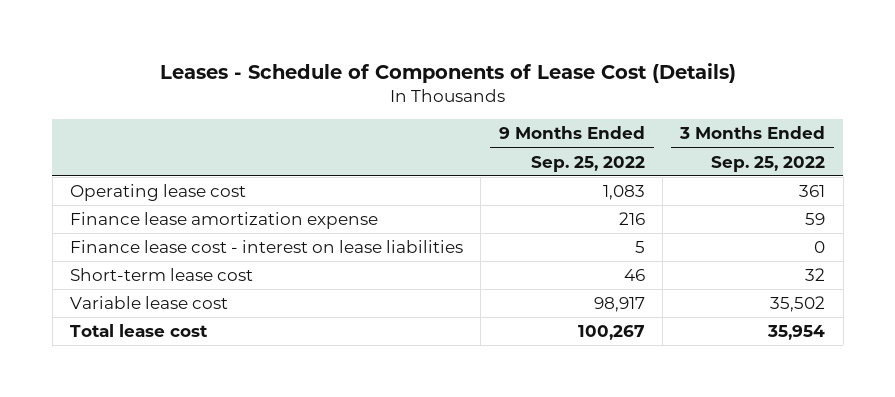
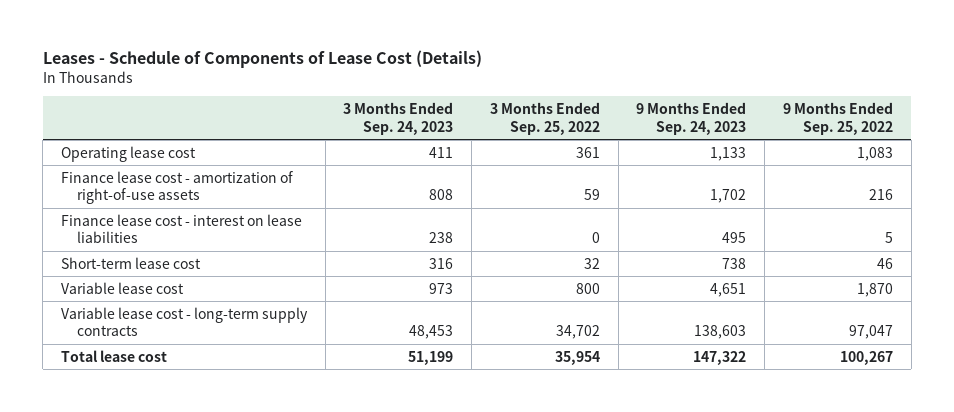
none -> [343,102,454,135] 3 Months Ended Sep. 24, 2023
none -> [636,102,747,135] 9 Months Ended Sep. 24, 2023
[70,212,379,230] Finance lease amortization expense -> [60,170,293,205] Finance lease cost - amortization of right-of-use assets
[593,297,645,313] 98,917 -> [856,282,893,297] 1,870
[770,296,826,313] 35,502 -> [575,282,600,294] 800
none -> [60,306,308,337] Variable lease cost - long-term supply contracts

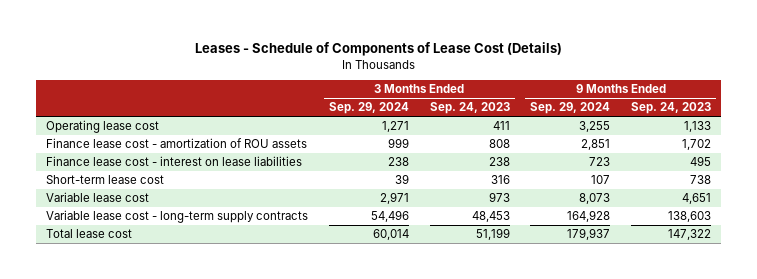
[489,102,600,135] 3 Months Ended Sep. 25, 2022 -> none
[782,102,893,135] 9 Months Ended Sep. 25, 2022 -> none
none -> [328,102,409,115] Sep. 29, 2024
none -> [530,102,611,115] Sep. 29, 2024
[60,170,293,205] Finance lease cost - amortization of right-of-use assets -> [46,138,308,149] Finance lease cost - amortization of ROU assets

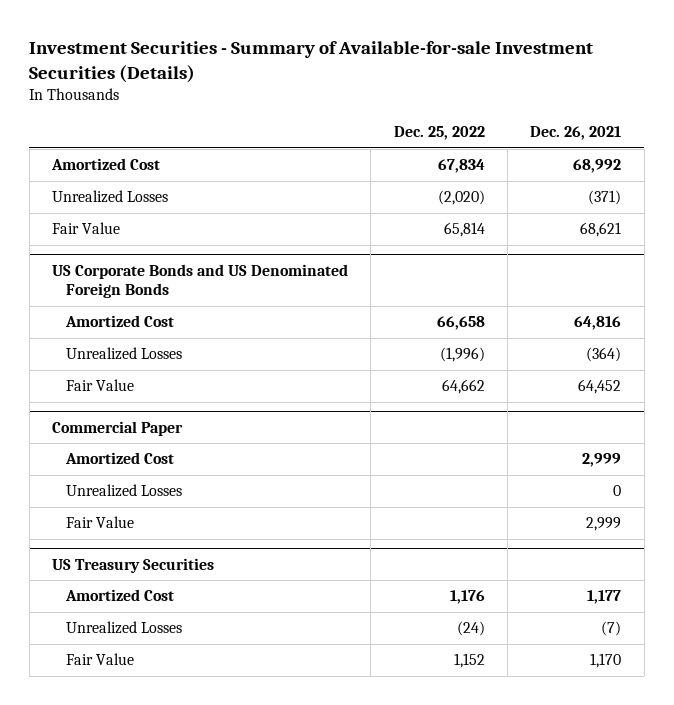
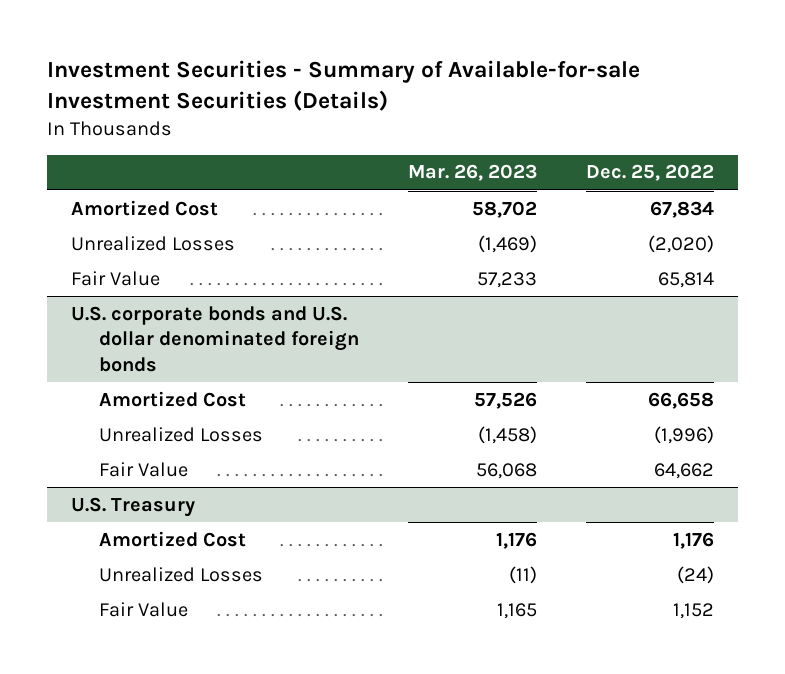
[530,126,622,141] Dec. 26, 2021 -> none
none -> [407,164,537,182] Mar. 26, 2023
[52,263,349,299] US Corporate Bonds and US Denominated Foreign Bonds -> [71,305,359,372] U.S. corporate bonds and U.S. dollar denominated foreign bonds
[52,420,184,436] Commercial Paper -> none
[64,452,174,465] Amortized Cost -> none
[65,484,182,498] Unrealized Losses -> none
[65,516,134,529] Fair Value -> none
[52,557,215,573] US Treasury Securities -> [71,496,196,517] U.S. Treasury

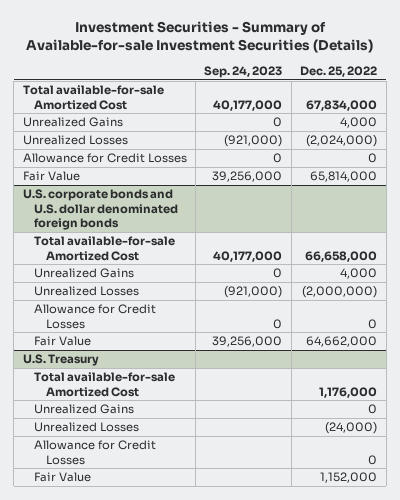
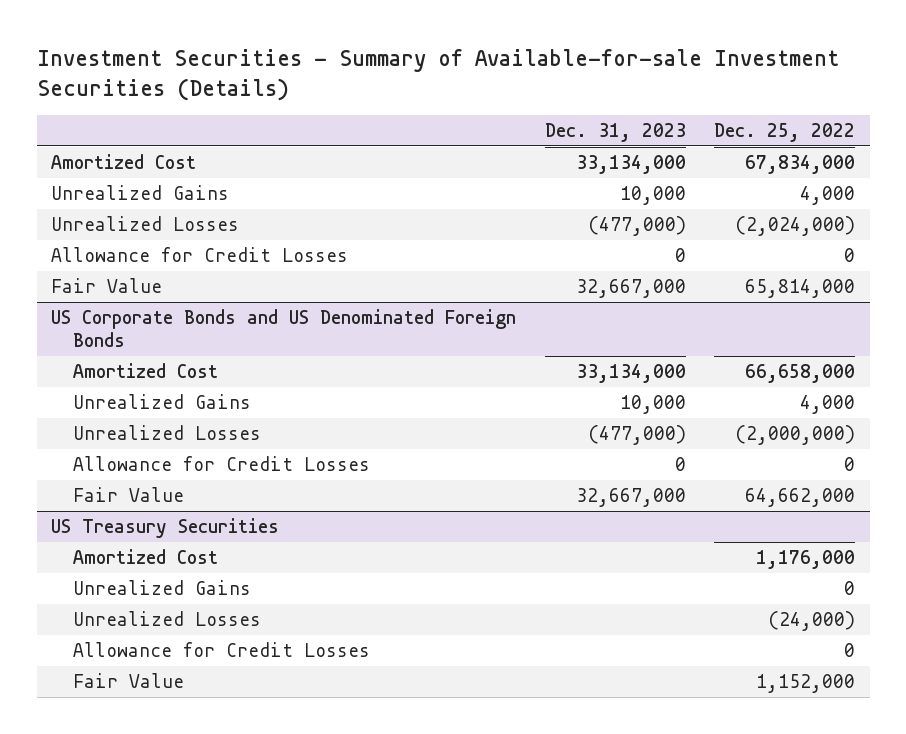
[204,66,283,79] Sep. 24, 2023 -> none
none -> [544,122,686,142] Dec. 31, 2023
[22,85,164,110] Total available-for-sale Amortized Cost -> [50,154,196,170] Amortized Cost
[22,189,179,231] U.S. corporate bonds and U.S. dollar denominated foreign bonds -> [50,309,516,347] US Corporate Bonds and US Denominated Foreign Bonds
[34,236,176,261] Total available-for-sale Amortized Cost -> [73,363,219,379] Amortized Cost
[22,354,99,367] U.S. Treasury -> [50,518,279,539] US Treasury Securities
[34,372,176,397] Total available-for-sale Amortized Cost -> [73,549,219,565] Amortized Cost

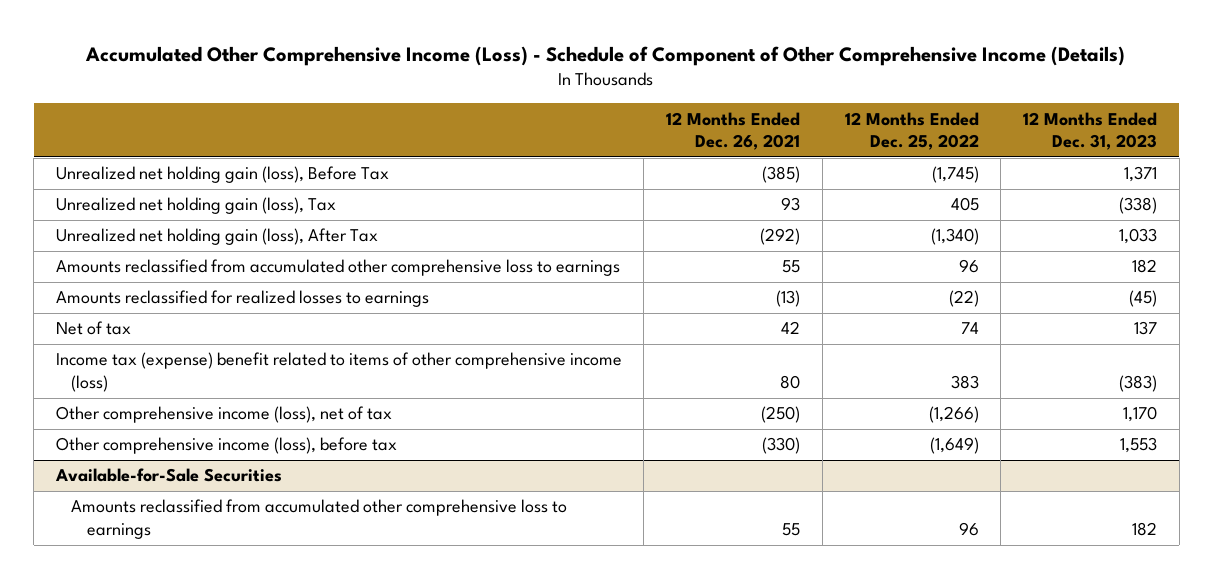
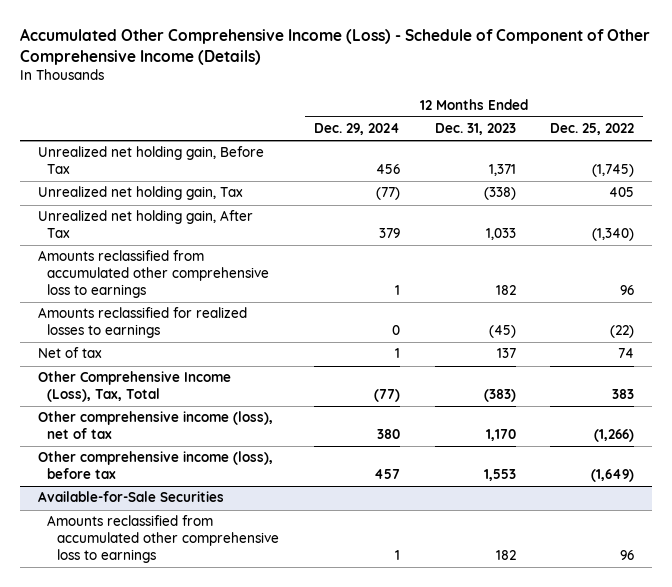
[666,111,801,151] 12 Months Ended Dec. 26, 2021 -> none
none -> [313,123,400,136] Dec. 29, 2024
[55,166,389,184] Unrealized net holding gain (loss), Before Tax -> [37,146,264,175] Unrealized net holding gain, Before Tax
[55,197,336,215] Unrealized net holding gain (loss), Tax -> [37,186,243,201] Unrealized net holding gain, Tax
[55,228,378,246] Unrealized net holding gain (loss), After Tax -> [37,210,253,239] Unrealized net holding gain, After Tax
[55,352,622,393] Income tax (expense) benefit related to items of other comprehensive income (loss) -> [37,371,231,403] Other Comprehensive Income (Loss), Tax, Total

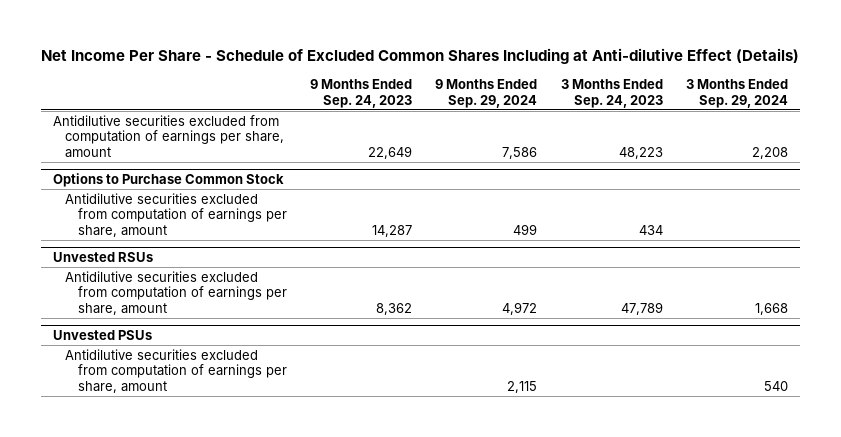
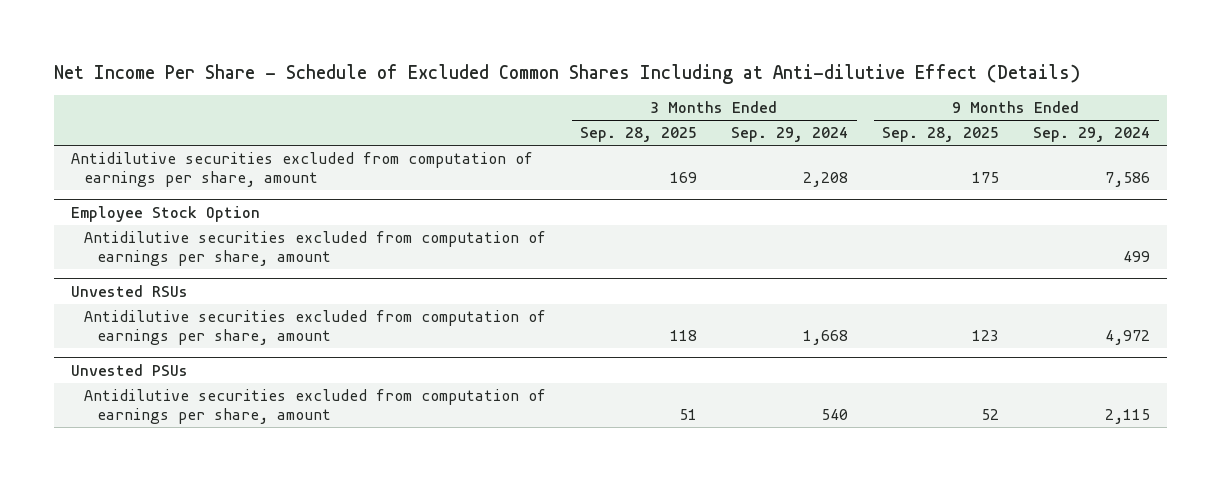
[310,78,413,108] 9 Months Ended Sep. 24, 2023 -> none
[560,78,663,108] 3 Months Ended Sep. 24, 2023 -> none
none -> [580,127,698,143] Sep. 28, 2025
none -> [882,127,1000,143] Sep. 28, 2025
[52,173,284,188] Options to Purchase Common Stock -> [71,205,261,222] Employee Stock Option

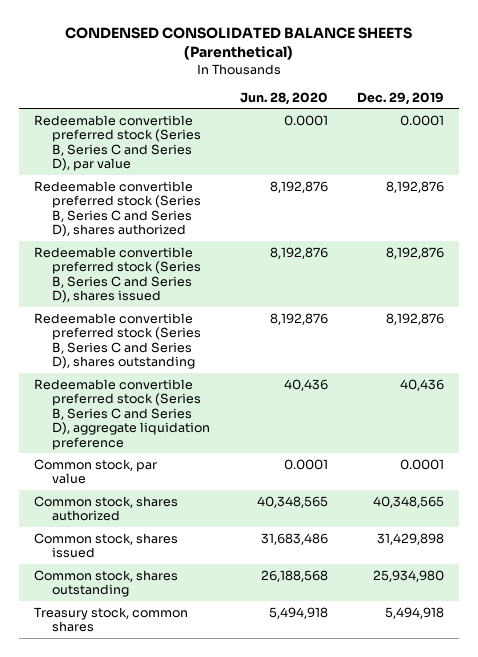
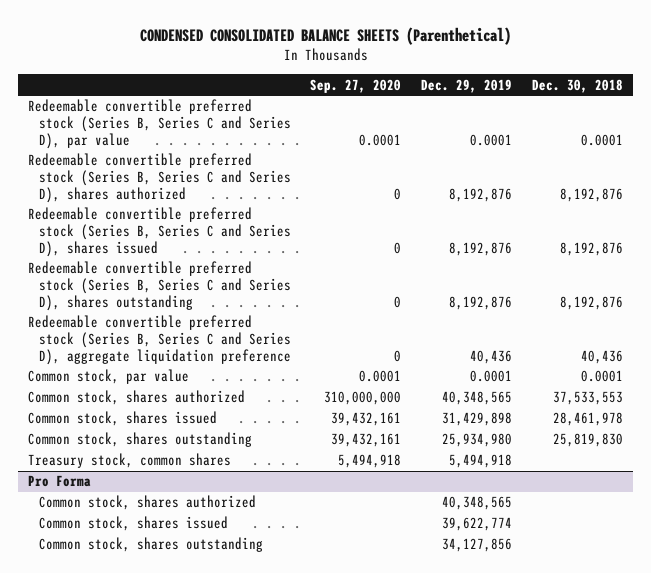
[239,91,328,105] Jun. 28, 2020 -> none
none -> [310,78,402,93] Sep. 27, 2020
none -> [531,78,623,93] Dec. 30, 2018
none -> [28,475,92,488] Pro Forma
none -> [38,495,256,511] Common stock, shares authorized
none -> [38,516,228,532] Common stock, shares issued
none -> [38,537,263,553] Common stock, shares outstanding

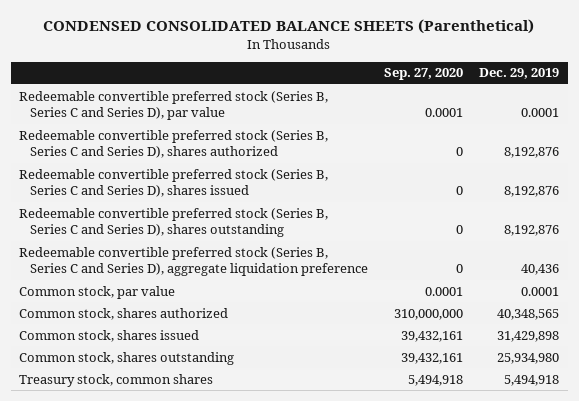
[531,78,623,93] Dec. 30, 2018 -> none
[28,475,92,488] Pro Forma -> none
[38,495,256,511] Common stock, shares authorized -> none
[38,516,228,532] Common stock, shares issued -> none
[38,537,263,553] Common stock, shares outstanding -> none

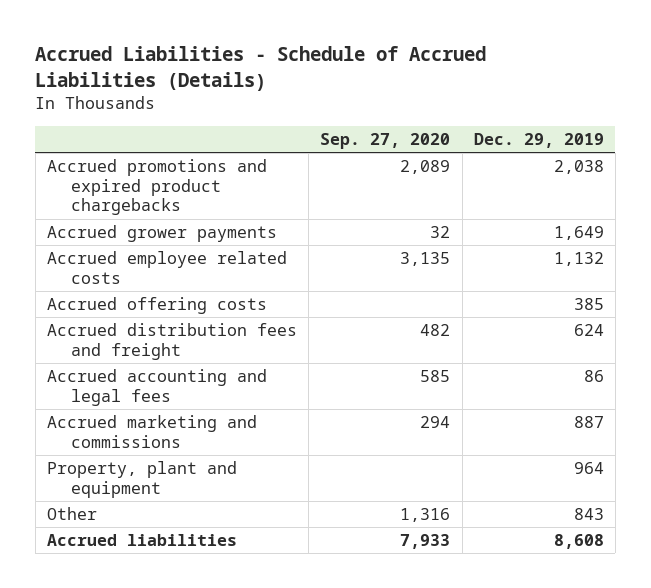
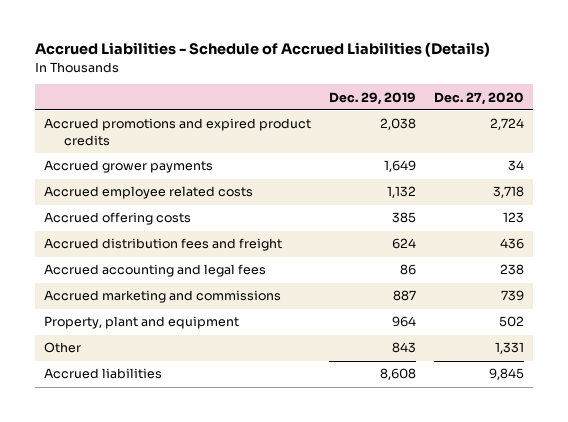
[320,132,451,149] Sep. 27, 2020 -> none
none -> [434,91,525,105] Dec. 27, 2020
[46,159,267,216] Accrued promotions and expired product chargebacks -> [43,118,311,146] Accrued promotions and expired product credits

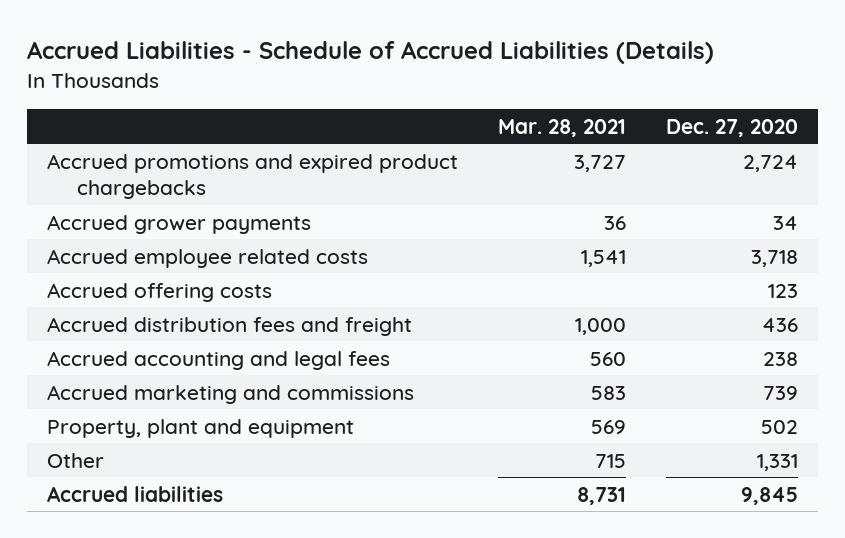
[328,91,416,105] Dec. 29, 2019 -> none
none -> [497,118,626,137] Mar. 28, 2021
[43,118,311,146] Accrued promotions and expired product credits -> [46,153,458,200] Accrued promotions and expired product chargebacks

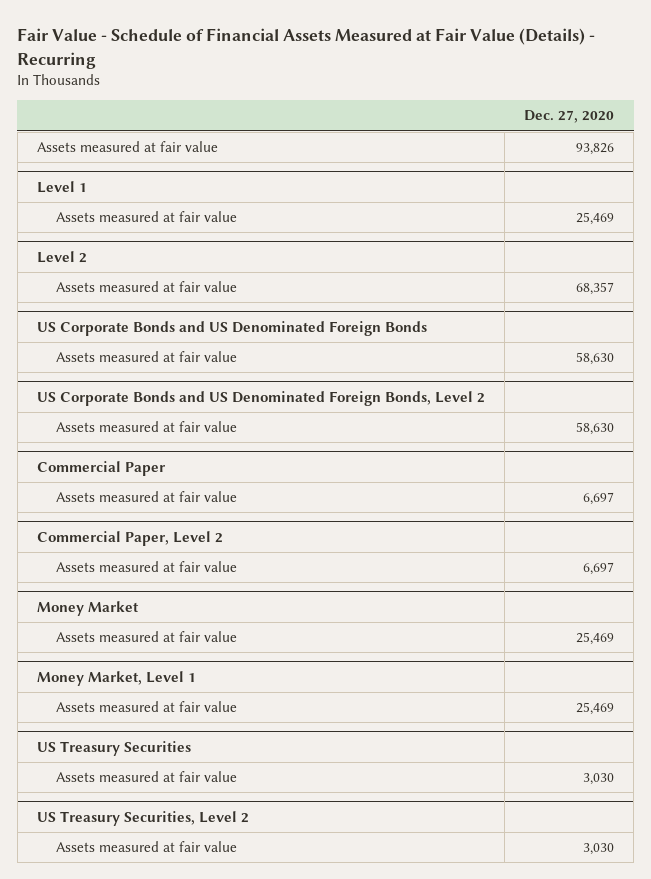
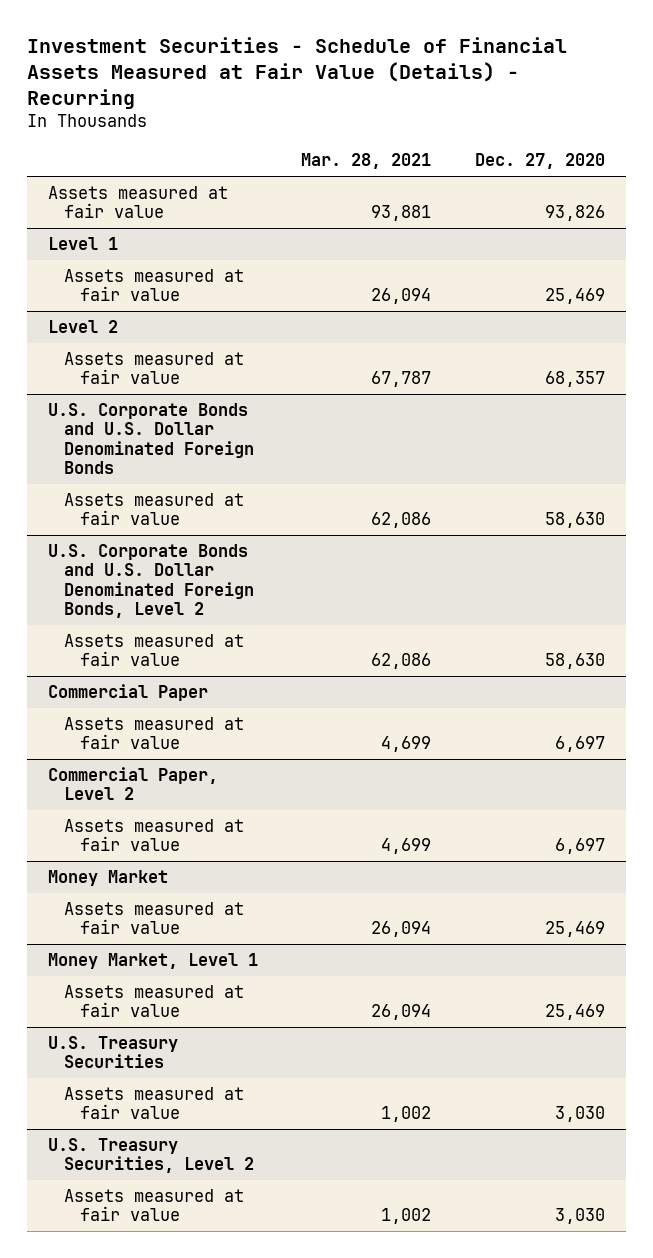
[17,27,596,69] Fair Value - Schedule of Financial Assets Measured at Fair Value (Details) - Recurring -> [26,36,567,109] Investment Securities - Schedule of Financial Assets Measured at Fair Value (Details) - Recurring
none -> [301,153,432,170] Mar. 28, 2021
[36,320,427,336] US Corporate Bonds and US Denominated Foreign Bonds -> [48,403,255,475] U.S. Corporate Bonds and U.S. Dollar Denominated Foreign Bonds
[36,390,485,406] US Corporate Bonds and US Denominated Foreign Bonds, Level 2 -> [48,544,255,619] U.S. Corporate Bonds and U.S. Dollar Denominated Foreign Bonds, Level 2
[36,740,191,756] US Treasury Securities -> [48,1036,179,1069] U.S. Treasury Securities
[36,810,249,826] US Treasury Securities, Level 2 -> [48,1138,255,1174] U.S. Treasury Securities, Level 2

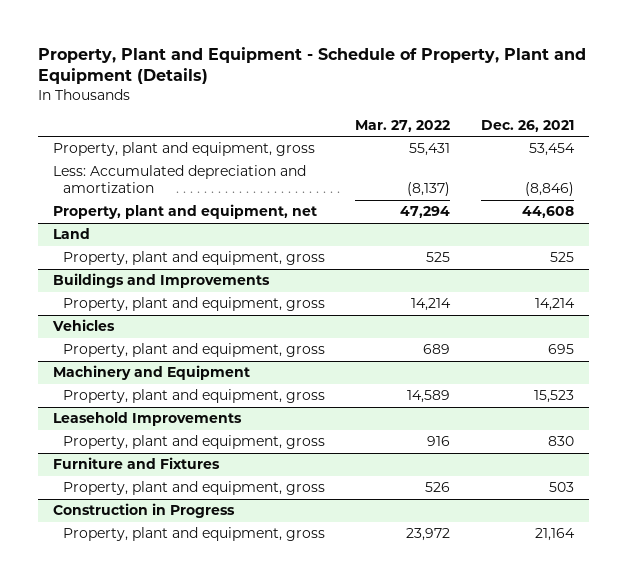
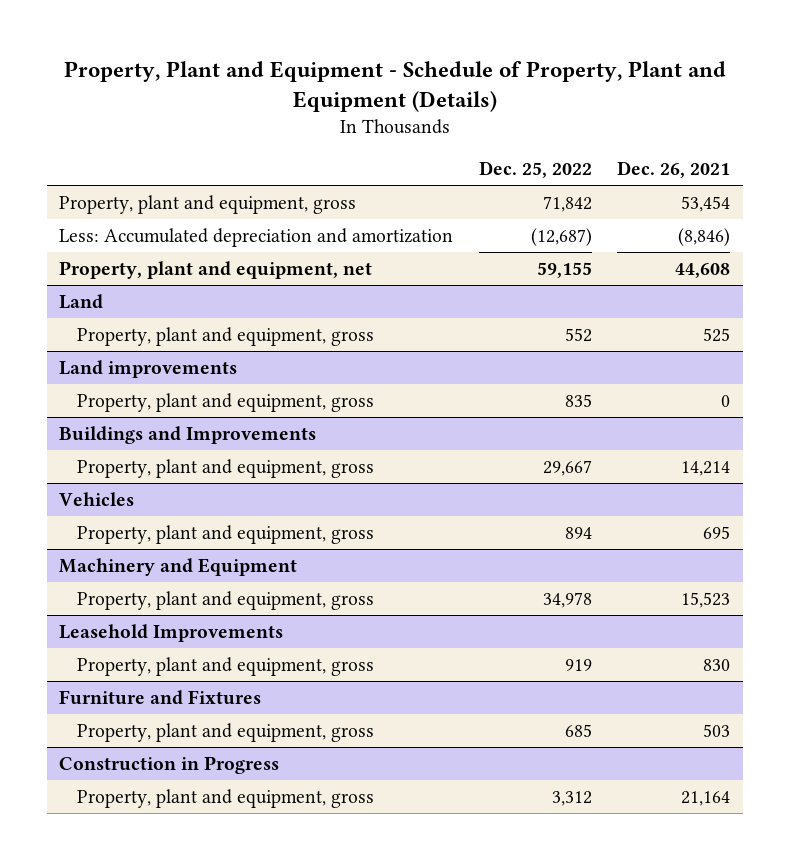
[355,119,451,132] Mar. 27, 2022 -> none
none -> [478,161,592,179] Dec. 25, 2022
none -> [59,359,238,378] Land improvements
none -> [76,392,374,412] Property, plant and equipment, gross

